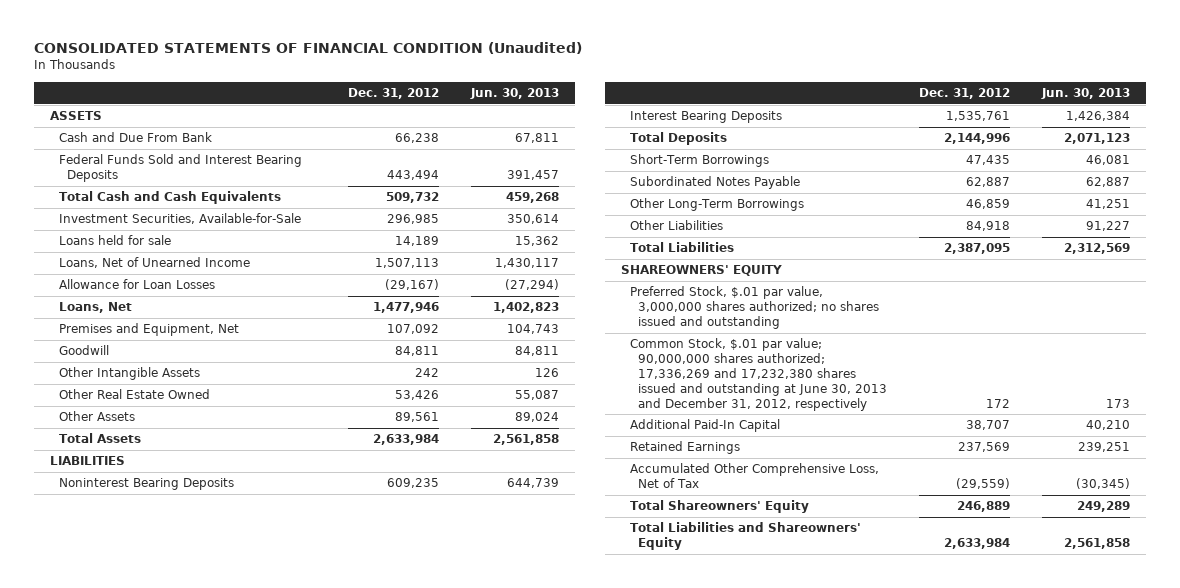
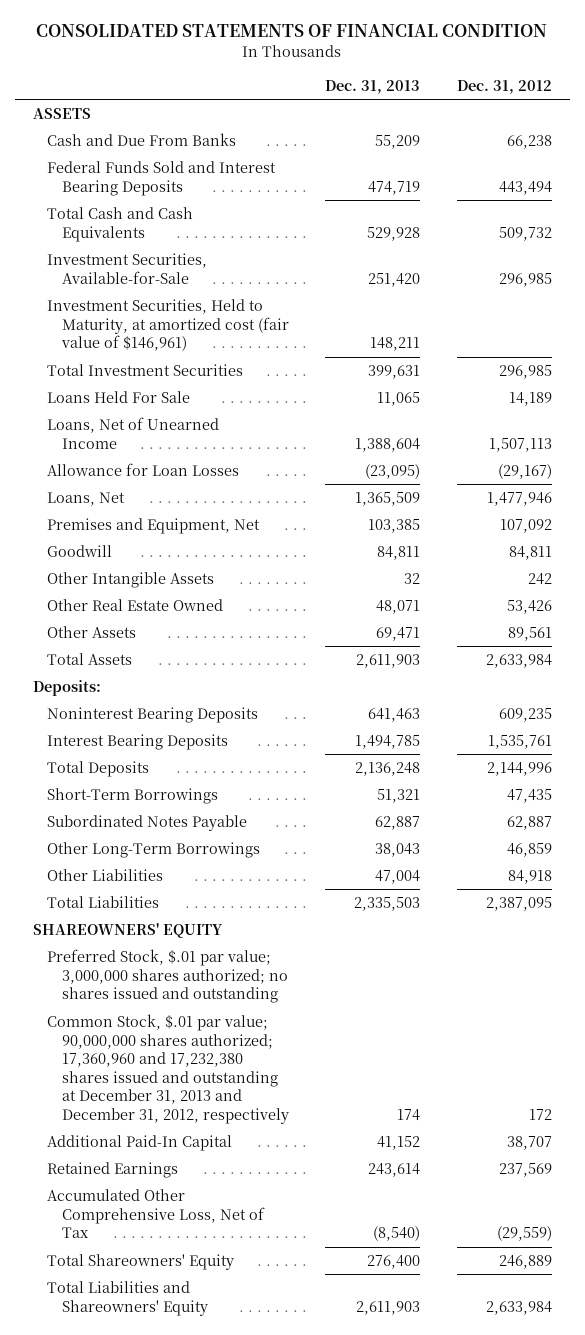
[34,41,583,54] CONSOLIDATED STATEMENTS OF FINANCIAL CONDITION (Unaudited) -> [36,24,548,38] CONSOLIDATED STATEMENTS OF FINANCIAL CONDITION
[469,88,559,100] Jun. 30, 2013 -> none
none -> [325,79,421,94] Dec. 31, 2013
[58,132,212,143] Cash and Due From Bank -> [47,133,237,147] Cash and Due From Banks
none -> [47,299,289,352] Investment Securities, Held to Maturity, at amortized cost (fair value of $146,961)
none -> [47,364,244,377] Total Investment Securities
[58,235,171,246] Loans held for sale -> [47,391,191,404] Loans Held For Sale
[49,456,125,466] LIABILITIES -> none
none -> [32,680,101,697] Deposits:
[629,286,880,330] Preferred Stock, $.01 par value, 3,000,000 shares authorized; no shares issued and outstanding -> [47,949,288,1004] Preferred Stock, $.01 par value; 3,000,000 shares authorized; no shares issued and outstanding
[629,338,888,411] Common Stock, $.01 par value; 90,000,000 shares authorized; 17,336,269 and 17,232,380 shares issued and outstanding at June 30, 2013 and December 31, 2012, respectively -> [47,1014,289,1124] Common Stock, $.01 par value; 90,000,000 shares authorized; 17,360,960 and 17,232,380 shares issued and outstanding at December 31, 2013 and December 31, 2012, respectively

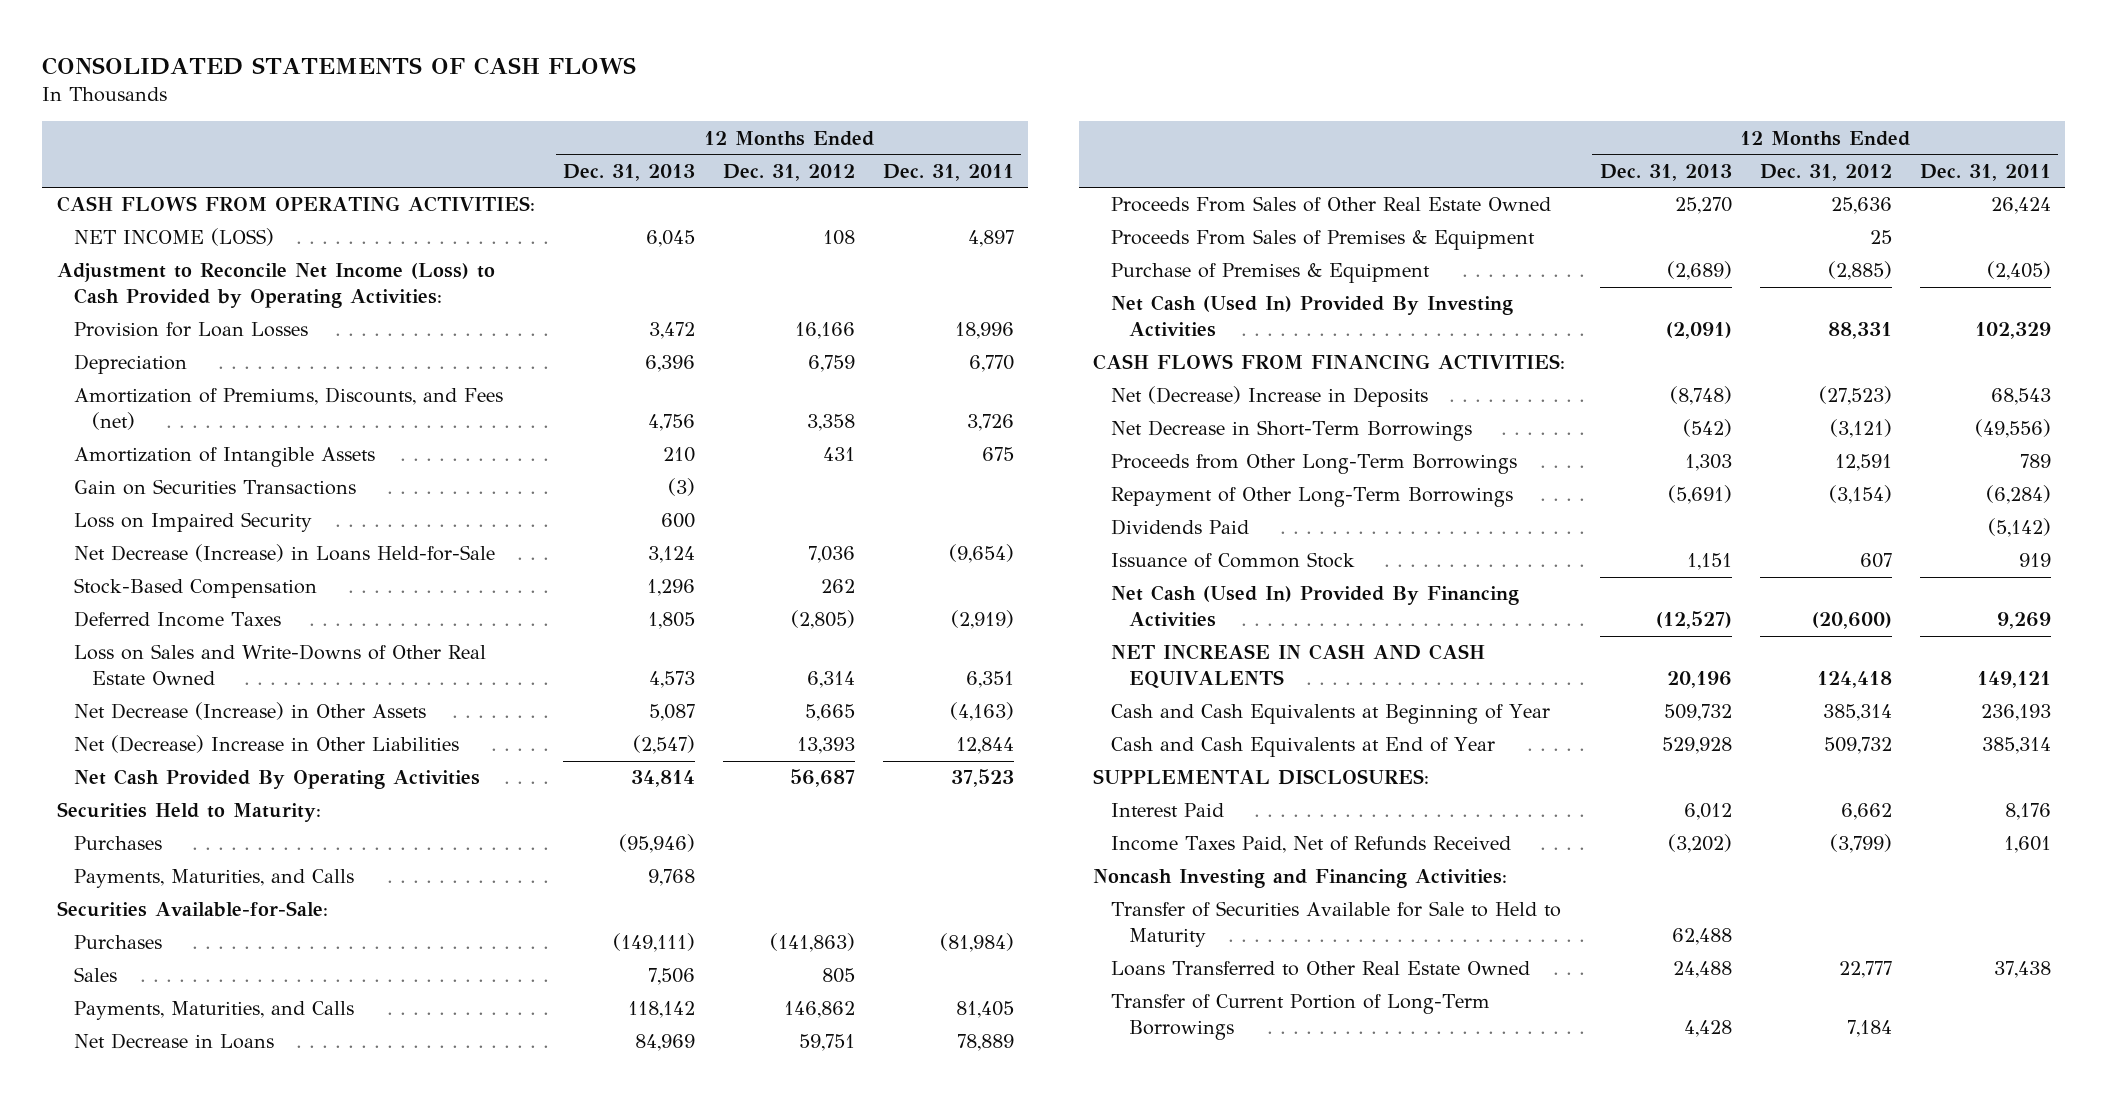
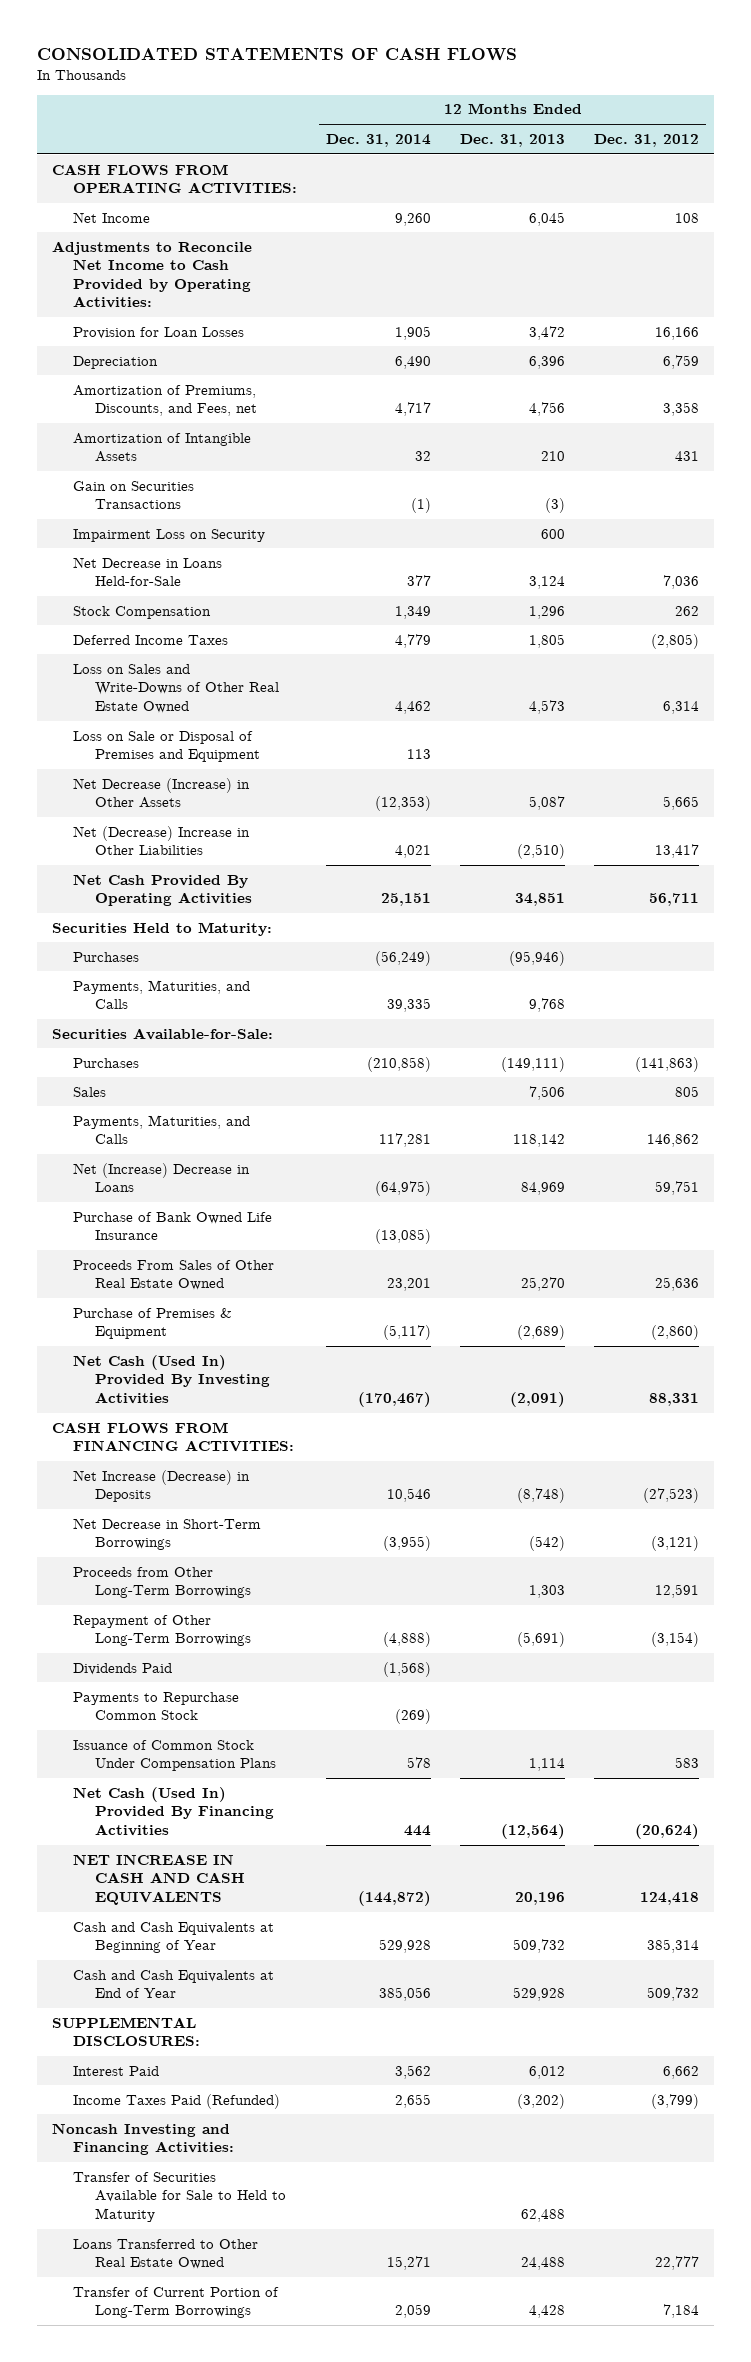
[883,163,1015,181] Dec. 31, 2011 -> none
none -> [326,133,432,147] Dec. 31, 2014
[74,228,275,247] NET INCOME (LOSS) -> [73,211,151,223] Net Income
[56,263,495,309] Adjustment to Reconcile Net Income (Loss) to Cash Provided by Operating Activities: -> [51,240,252,309] Adjustments to Reconcile Net Income to Cash Provided by Operating Activities:
[74,387,504,431] Amortization of Premiums, Discounts, and Fees (net) -> [73,384,257,417] Amortization of Premiums, Discounts, and Fees, net
[74,512,313,533] Loss on Impaired Security -> [73,528,266,542] Impairment Loss on Security
[74,544,496,563] Net Decrease (Increase) in Loans Held-for-Sale -> [73,556,223,587] Net Decrease in Loans Held-for-Sale
[74,578,318,599] Stock-Based Compensation -> [73,605,212,619] Stock Compensation
none -> [73,730,260,763] Loss on Sale or Disposal of Premises and Equipment
[632,735,695,755] (2,547) -> [517,844,566,860] (2,510)
[797,737,856,755] 13,393 -> [655,844,700,859] 13,417
[630,770,695,788] 34,814 -> [515,893,566,907] 34,851
[790,769,856,788] 56,687 -> [649,893,700,907] 56,711
[74,1033,275,1050] Net Decrease in Loans -> [73,1162,251,1193] Net (Increase) Decrease in Loans
none -> [73,1211,273,1241] Purchase of Bank Owned Life Insurance
[1110,229,1535,251] Proceeds From Sales of Premises & Equipment -> none
[1827,261,1892,281] (2,885) -> [651,1325,700,1341] (2,860)
[1110,386,1428,408] Net (Decrease) Increase in Deposits -> [73,1469,251,1503] Net Increase (Decrease) in Deposits
none -> [73,1691,240,1721] Payments to Repurchase Common Stock
[1110,552,1355,569] Issuance of Common Stock -> [73,1739,276,1772] Issuance of Common Stock Under Compensation Plans
[1686,553,1732,571] 1,151 -> [529,1758,566,1772] 1,114
[1859,553,1892,569] 607 -> [675,1757,700,1769] 583
[1655,611,1732,630] (12,527) -> [501,1823,566,1839] (12,564)
[1811,612,1892,630] (20,600) -> [635,1823,700,1839] (20,624)
[1110,836,1511,854] Income Taxes Paid, Net of Refunds Received -> [73,2093,281,2109] Income Taxes Paid (Refunded)

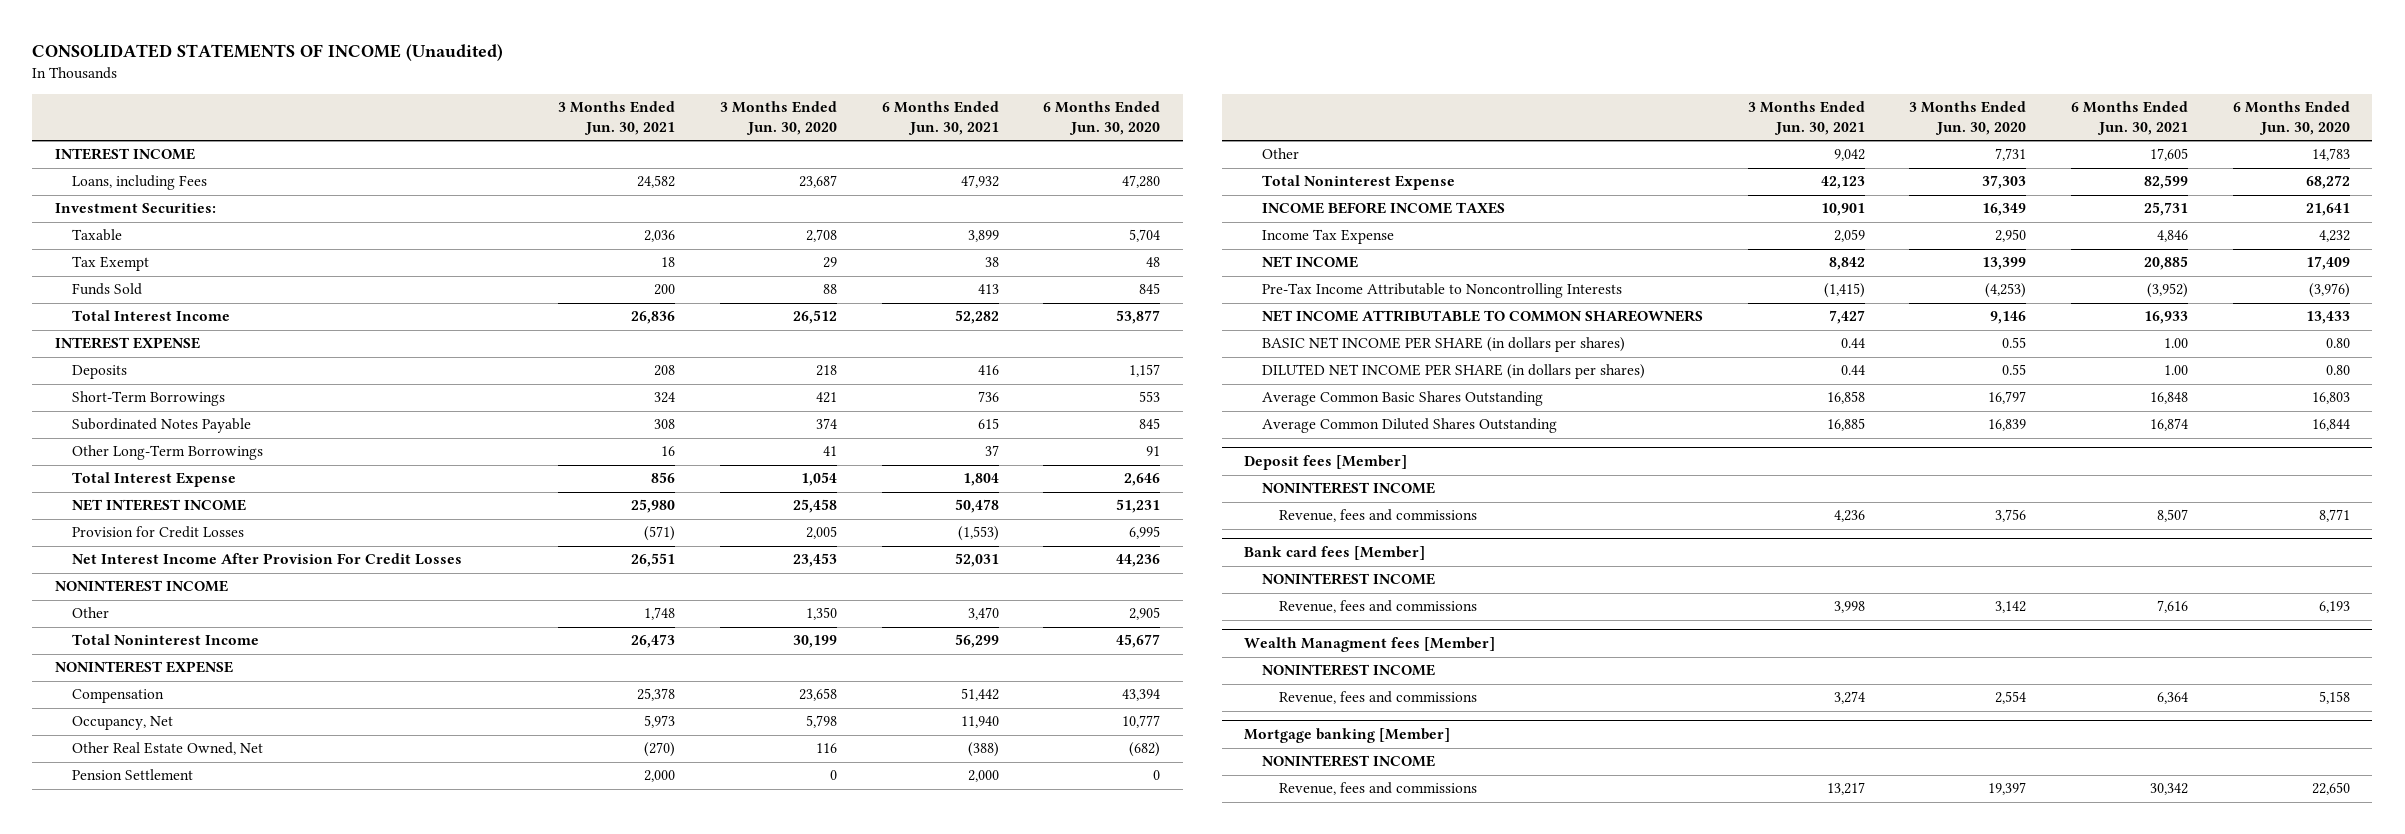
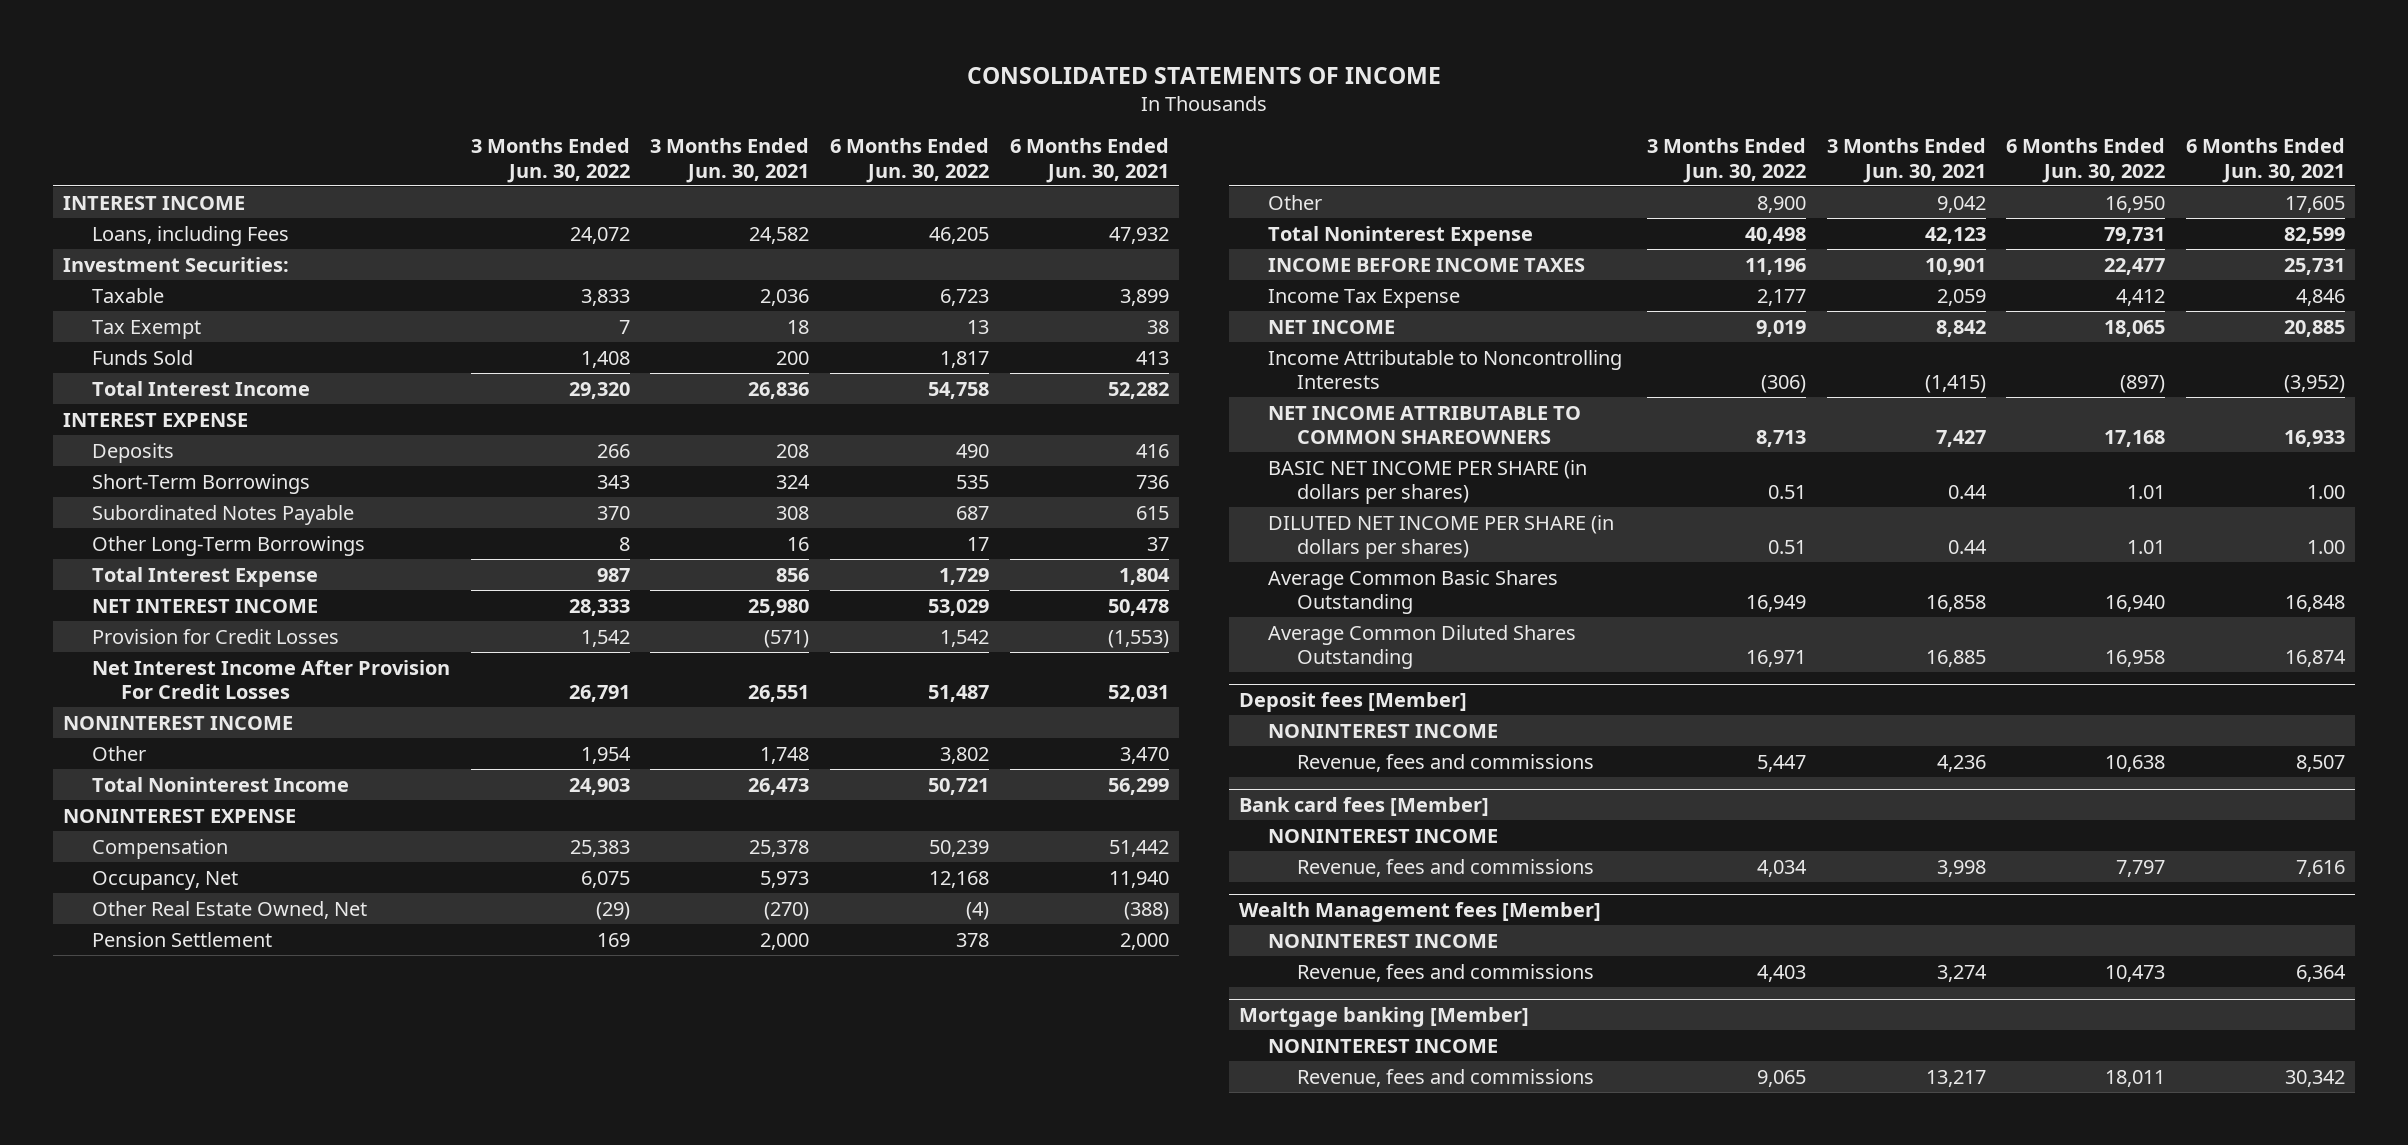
[32,43,504,61] CONSOLIDATED STATEMENTS OF INCOME (Unaudited) -> [967,66,1442,84] CONSOLIDATED STATEMENTS OF INCOME
[719,101,837,136] 3 Months Ended Jun. 30, 2020 -> none
[1043,101,1161,136] 6 Months Ended Jun. 30, 2020 -> none
none -> [470,138,630,183] 3 Months Ended Jun. 30, 2022
none -> [829,138,989,183] 6 Months Ended Jun. 30, 2022
[1261,283,1622,299] Pre-Tax Income Attributable to Noncontrolling Interests -> [1268,349,1623,390] Income Attributable to Noncontrolling Interests
[1244,637,1496,653] Wealth Managment fees [Member] -> [1239,901,1602,922] Wealth Management fees [Member]

